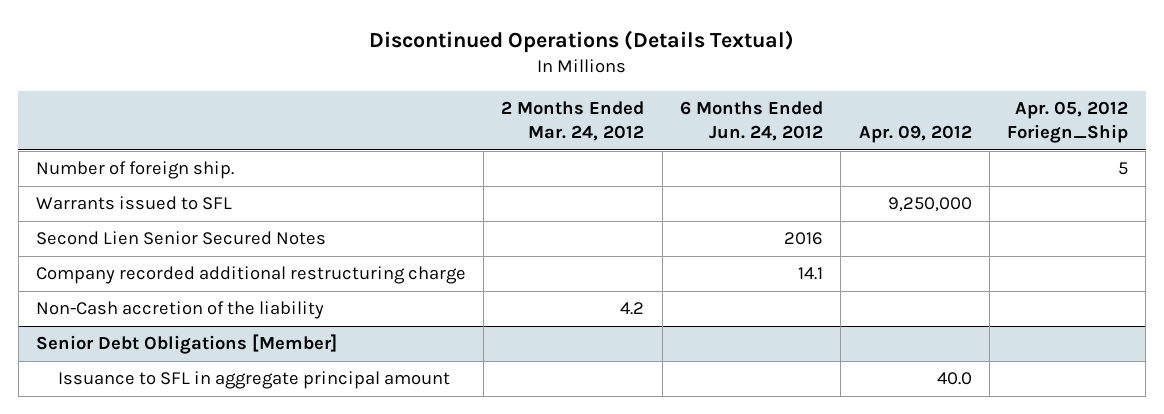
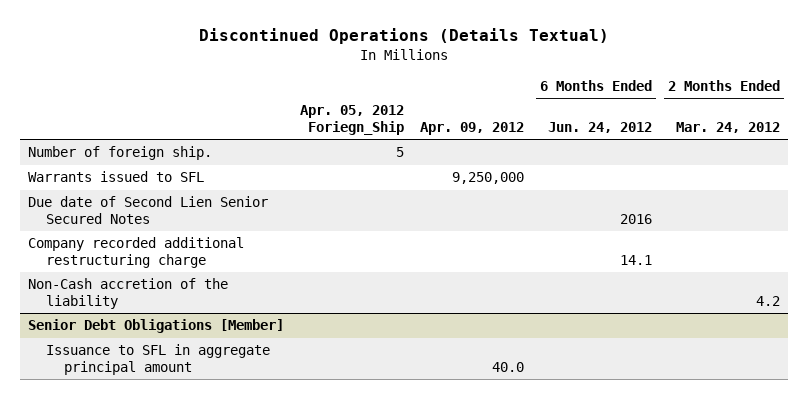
[35,231,326,246] Second Lien Senior Secured Notes -> [27,196,268,224] Due date of Second Lien Senior Secured Notes

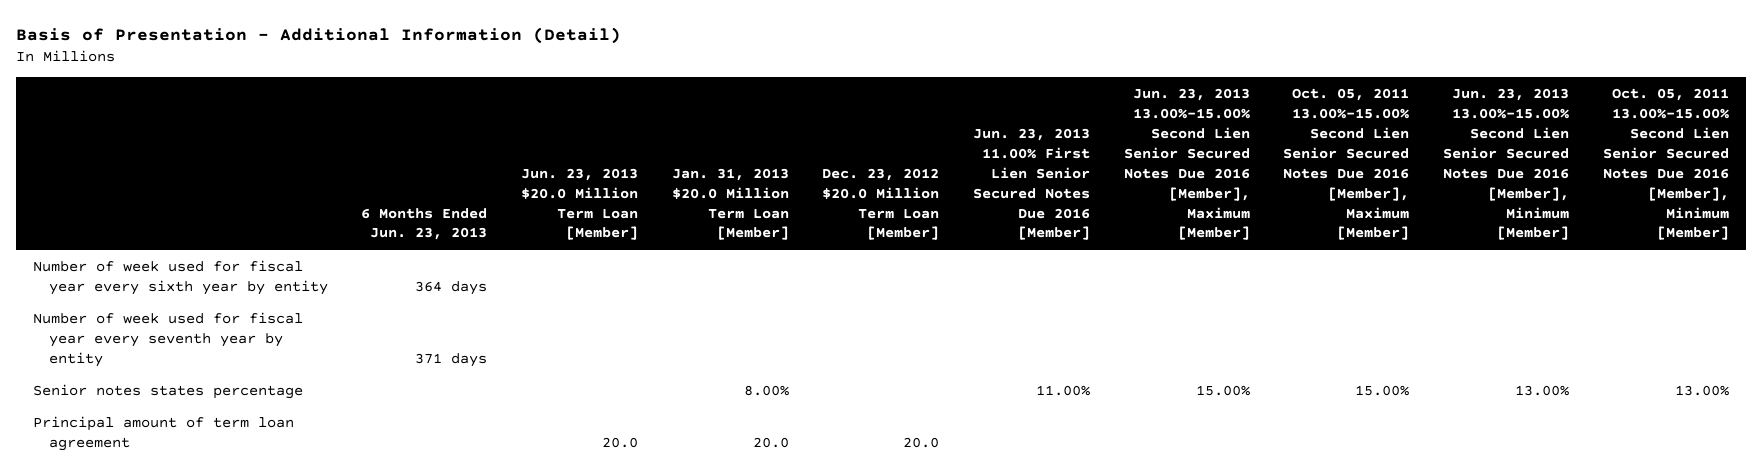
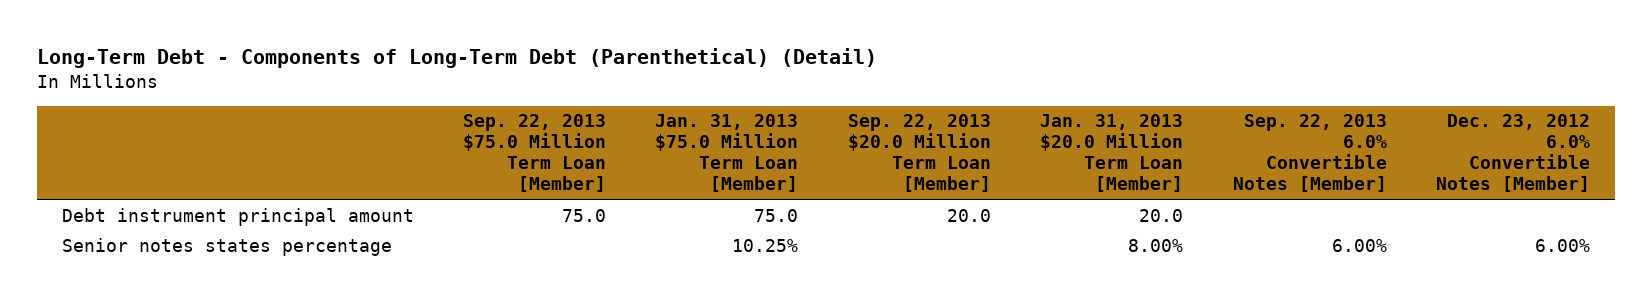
[16,27,622,45] Basis of Presentation - Additional Information (Detail) -> [36,48,877,69] Long-Term Debt - Components of Long-Term Debt (Parenthetical) (Detail)
[361,207,488,241] 6 Months Ended Jun. 23, 2013 -> none
[521,167,639,241] Jun. 23, 2013 $20.0 Million Term Loan [Member] -> none
[822,167,940,241] Dec. 23, 2012 $20.0 Million Term Loan [Member] -> none
[973,127,1091,241] Jun. 23, 2013 11.00% First Lien Senior Secured Notes Due 2016 [Member] -> none
[1123,87,1250,241] Jun. 23, 2013 13.00%-15.00% Second Lien Senior Secured Notes Due 2016 [Member], Maximum [Member] -> none
[1283,87,1410,241] Oct. 05, 2011 13.00%-15.00% Second Lien Senior Secured Notes Due 2016 [Member], Maximum [Member] -> none
[1443,87,1570,241] Jun. 23, 2013 13.00%-15.00% Second Lien Senior Secured Notes Due 2016 [Member], Minimum [Member] -> none
[1602,87,1729,241] Oct. 05, 2011 13.00%-15.00% Second Lien Senior Secured Notes Due 2016 [Member], Minimum [Member] -> none
none -> [463,114,607,193] Sep. 22, 2013 $75.0 Million Term Loan [Member]
none -> [655,114,799,193] Jan. 31, 2013 $75.0 Million Term Loan [Member]
none -> [847,114,991,193] Sep. 22, 2013 $20.0 Million Term Loan [Member]
none -> [1232,114,1387,193] Sep. 22, 2013 6.0% Convertible Notes [Member]
none -> [1435,114,1590,193] Dec. 23, 2012 6.0% Convertible Notes [Member]
[33,259,328,295] Number of week used for fiscal year every sixth year by entity -> none
[33,311,304,367] Number of week used for fiscal year every seventh year by entity -> none
none -> [61,207,414,226] Debt instrument principal amount
[33,415,295,451] Principal amount of term loan agreement -> none

